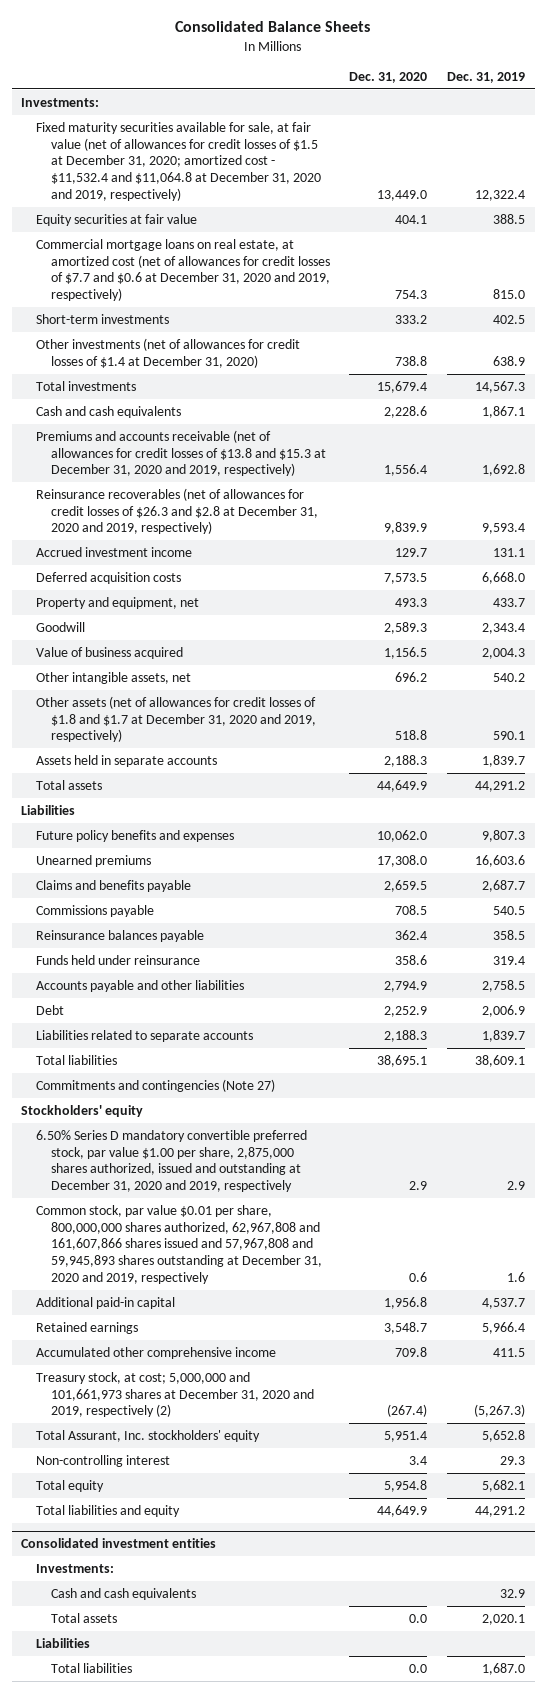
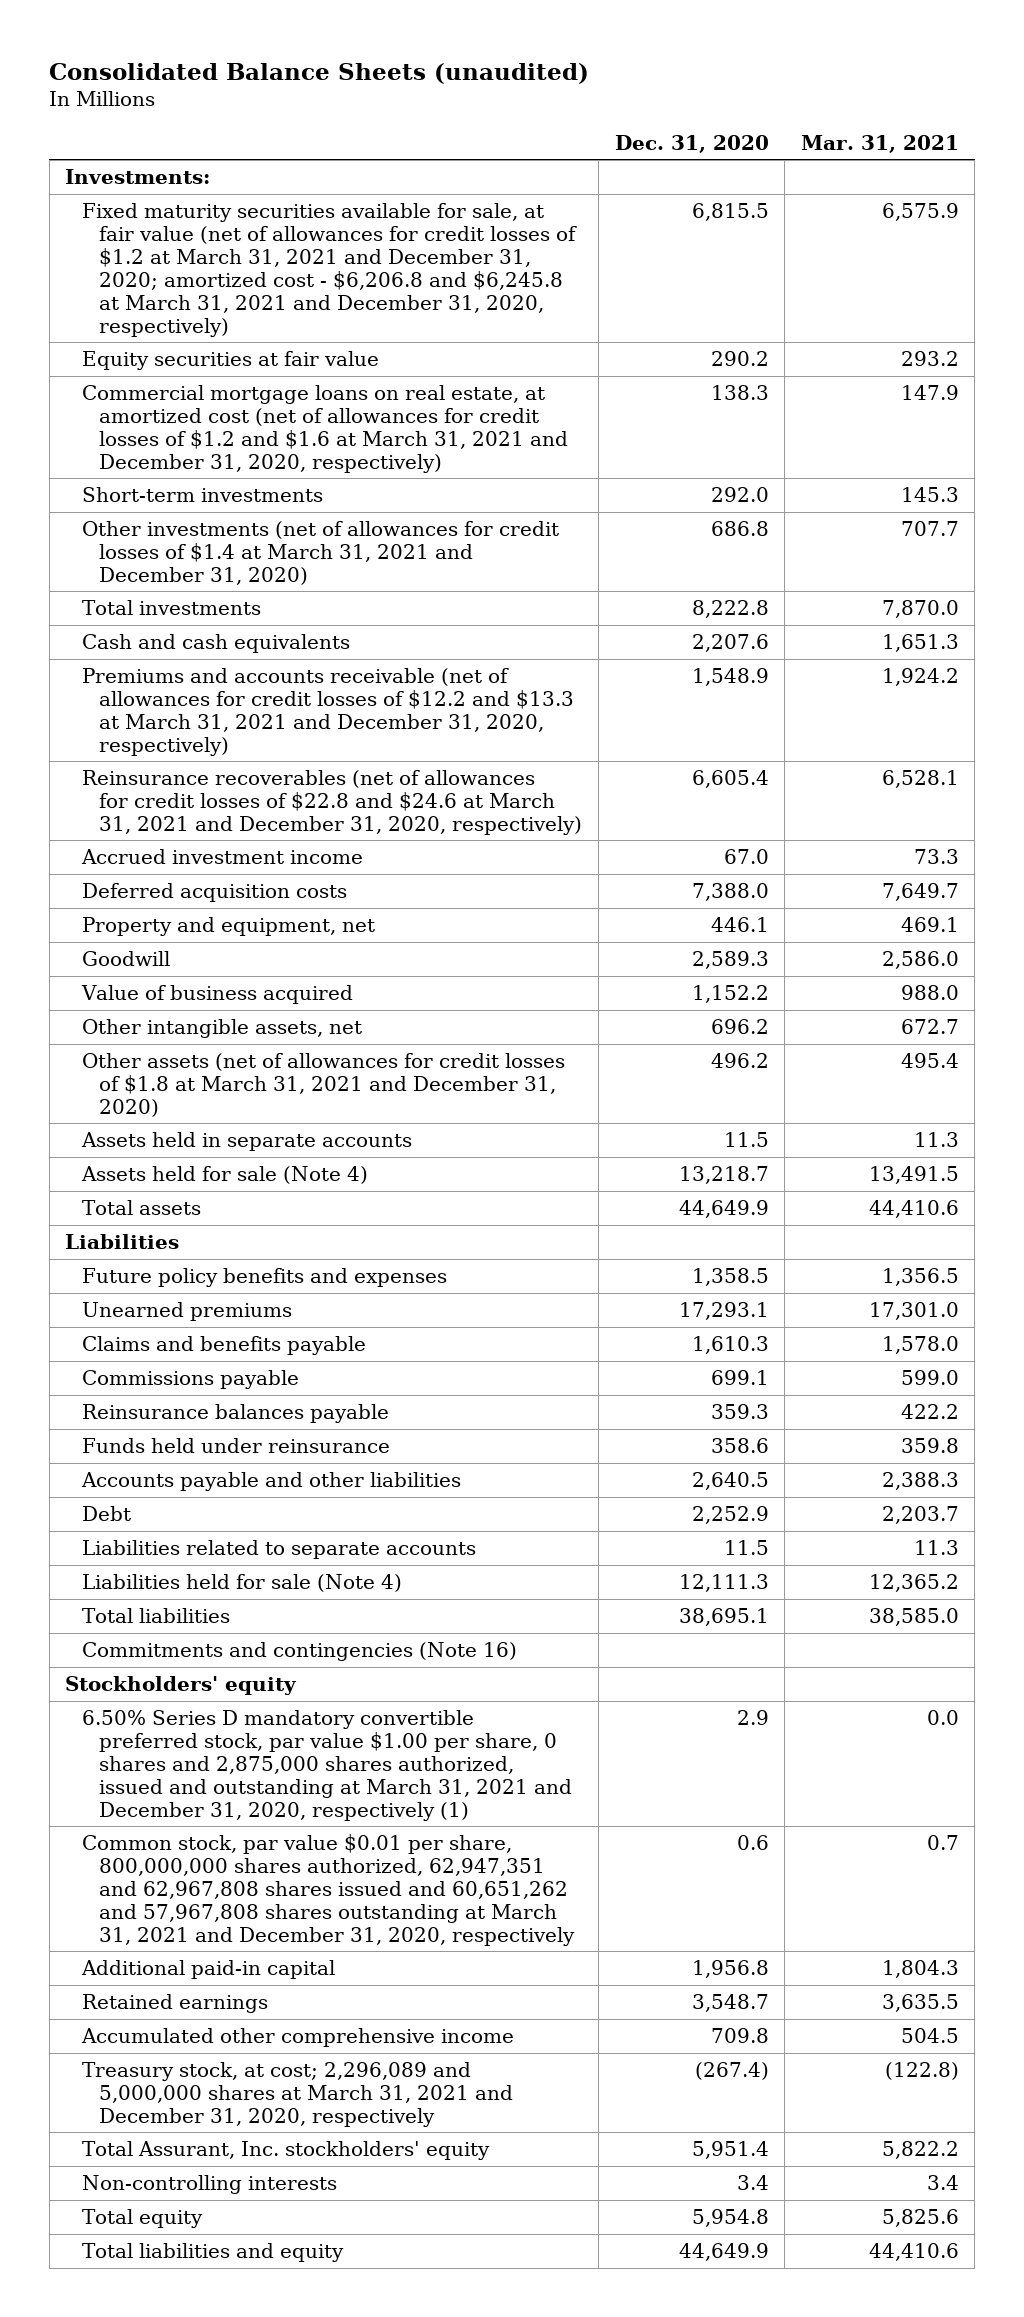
[175,21,371,33] Consolidated Balance Sheets -> [49,62,590,84] Consolidated Balance Sheets (unaudited)
[447,71,526,83] Dec. 31, 2019 -> none
none -> [800,134,959,153] Mar. 31, 2021
[36,121,321,201] Fixed maturity securities available for sale, at fair value (net of allowances for credit losses of $1.5 at December 31, 2020; amortized cost - $11,532.4 and $11,064.8 at December 31, 2020 and 2019, respectively) -> [82,202,578,337] Fixed maturity securities available for sale, at fair value (net of allowances for credit losses of $1.2 at March 31, 2021 and December 31, 2020; amortized cost - $6,206.8 and $6,245.8 at March 31, 2021 and December 31, 2020, respectively)
[377,189,428,201] 13,449.0 -> [691,202,769,221] 6,815.5
[395,214,428,224] 404.1 -> [710,350,769,366] 290.2
[36,238,330,302] Commercial mortgage loans on real estate, at amortized cost (net of allowances for credit losses of $7.7 and $0.6 at December 31, 2020 and 2019, respectively) -> [82,384,569,473] Commercial mortgage loans on real estate, at amortized cost (net of allowances for credit losses of $1.2 and $1.6 at March 31, 2021 and December 31, 2020, respectively)
[395,290,428,300] 754.3 -> [710,384,769,400] 138.3
[395,314,428,324] 333.2 -> [710,486,769,502] 292.0
[36,337,301,368] Other investments (net of allowances for credit losses of $1.4 at December 31, 2020) -> [82,520,560,585] Other investments (net of allowances for credit losses of $1.4 at March 31, 2021 and December 31, 2020)
[395,355,428,366] 738.8 -> [710,520,769,536] 686.8
[377,380,428,393] 15,679.4 -> [691,599,769,618] 8,222.8
[384,405,428,418] 2,228.6 -> [691,633,769,652] 2,207.6
[36,429,326,477] Premiums and accounts receivable (net of allowances for credit losses of $13.8 and $15.3 at December 31, 2020 and 2019, respectively) -> [82,667,575,756] Premiums and accounts receivable (net of allowances for credit losses of $12.2 and $13.3 at March 31, 2021 and December 31, 2020, respectively)
[384,464,428,477] 1,556.4 -> [691,667,769,686] 1,548.9
[36,487,318,535] Reinsurance recoverables (net of allowances for credit losses of $26.3 and $2.8 at December 31, 2020 and 2019, respectively) -> [82,769,583,835] Reinsurance recoverables (net of allowances for credit losses of $22.8 and $24.6 at March 31, 2021 and December 31, 2020, respectively)
[384,522,428,535] 9,839.9 -> [691,769,769,788] 6,605.4
[395,547,428,557] 129.7 -> [723,848,769,864] 67.0
[384,572,428,584] 7,573.5 -> [691,882,769,901] 7,388.0
[395,597,428,607] 493.3 -> [710,916,769,932] 446.1
[384,646,428,659] 1,156.5 -> [691,984,769,1003] 1,152.2
[36,695,317,743] Other assets (net of allowances for credit losses of $1.8 and $1.7 at December 31, 2020 and 2019, respectively) -> [82,1052,566,1117] Other assets (net of allowances for credit losses of $1.8 at March 31, 2021 and December 31, 2020)
[395,730,428,741] 518.8 -> [710,1052,769,1068] 496.2
[384,754,428,767] 2,188.3 -> [723,1131,769,1147] 11.5
none -> [81,1165,369,1184] Assets held for sale (Note 4)
[377,829,428,842] 10,062.0 -> [691,1267,769,1286] 1,358.5
[377,854,428,867] 17,308.0 -> [678,1301,769,1320] 17,293.1
[384,879,428,892] 2,659.5 -> [691,1335,769,1354] 1,610.3
[395,904,428,915] 708.5 -> [710,1369,769,1385] 699.1
[395,929,428,940] 362.4 -> [710,1403,769,1419] 359.3
[384,980,428,992] 2,794.9 -> [691,1471,769,1490] 2,640.5
[384,1029,428,1042] 2,188.3 -> [723,1539,769,1555] 11.5
none -> [82,1573,403,1592] Liabilities held for sale (Note 4)
[36,1078,276,1092] Commitments and contingencies (Note 27) -> [82,1641,518,1661] Commitments and contingencies (Note 16)
[36,1129,308,1193] 6.50% Series D mandatory convertible preferred stock, par value $1.00 per share, 2,875,000 shares authorized, issued and outstanding at December 31, 2020 and 2019, respectively -> [82,1709,573,1821] 6.50% Series D mandatory convertible preferred stock, par value $1.00 per share, 0 shares and 2,875,000 shares authorized, issued and outstanding at March 31, 2021 and December 31, 2020, respectively (1)
[36,1204,322,1284] Common stock, par value $0.01 per share, 800,000,000 shares authorized, 62,967,808 and 161,607,866 shares issued and 57,967,808 and 59,945,893 shares outstanding at December 31, 2020 and 2019, respectively -> [82,1833,576,1946] Common stock, par value $0.01 per share, 800,000,000 shares authorized, 62,947,351 and 62,967,808 shares issued and 60,651,262 and 57,967,808 shares outstanding at March 31, 2021 and December 31, 2020, respectively
[36,1371,314,1418] Treasury stock, at cost; 5,000,000 and 101,661,973 shares at December 31, 2020 and 2019, respectively (2) -> [82,2061,514,2127] Treasury stock, at cost; 2,296,089 and 5,000,000 shares at March 31, 2021 and December 31, 2020, respectively
[36,1454,171,1467] Non-controlling interest -> [82,2174,338,2194] Non-controlling interests
[21,1538,217,1549] Consolidated investment entities -> none
[36,1563,115,1573] Investments: -> none
[50,1587,196,1600] Cash and cash equivalents -> none
[50,1612,117,1623] Total assets -> none
[36,1637,91,1648] Liabilities -> none
[50,1662,132,1673] Total liabilities -> none

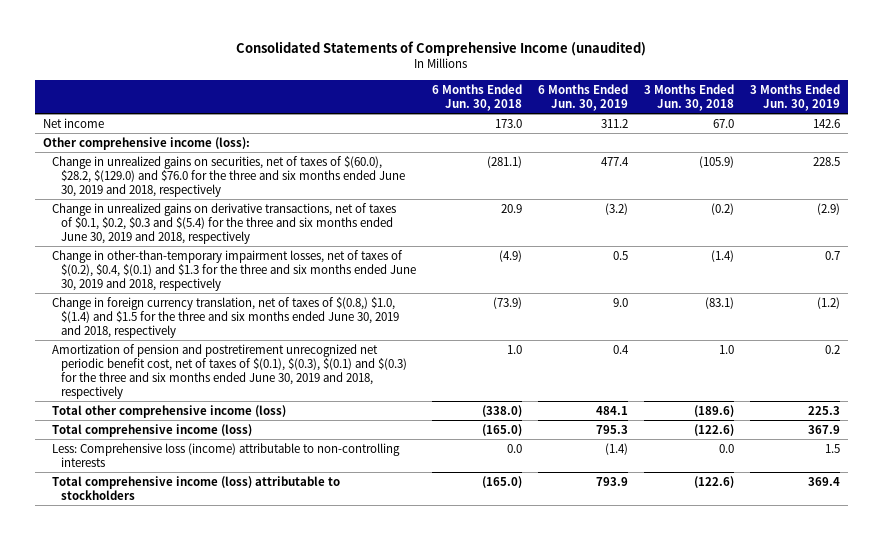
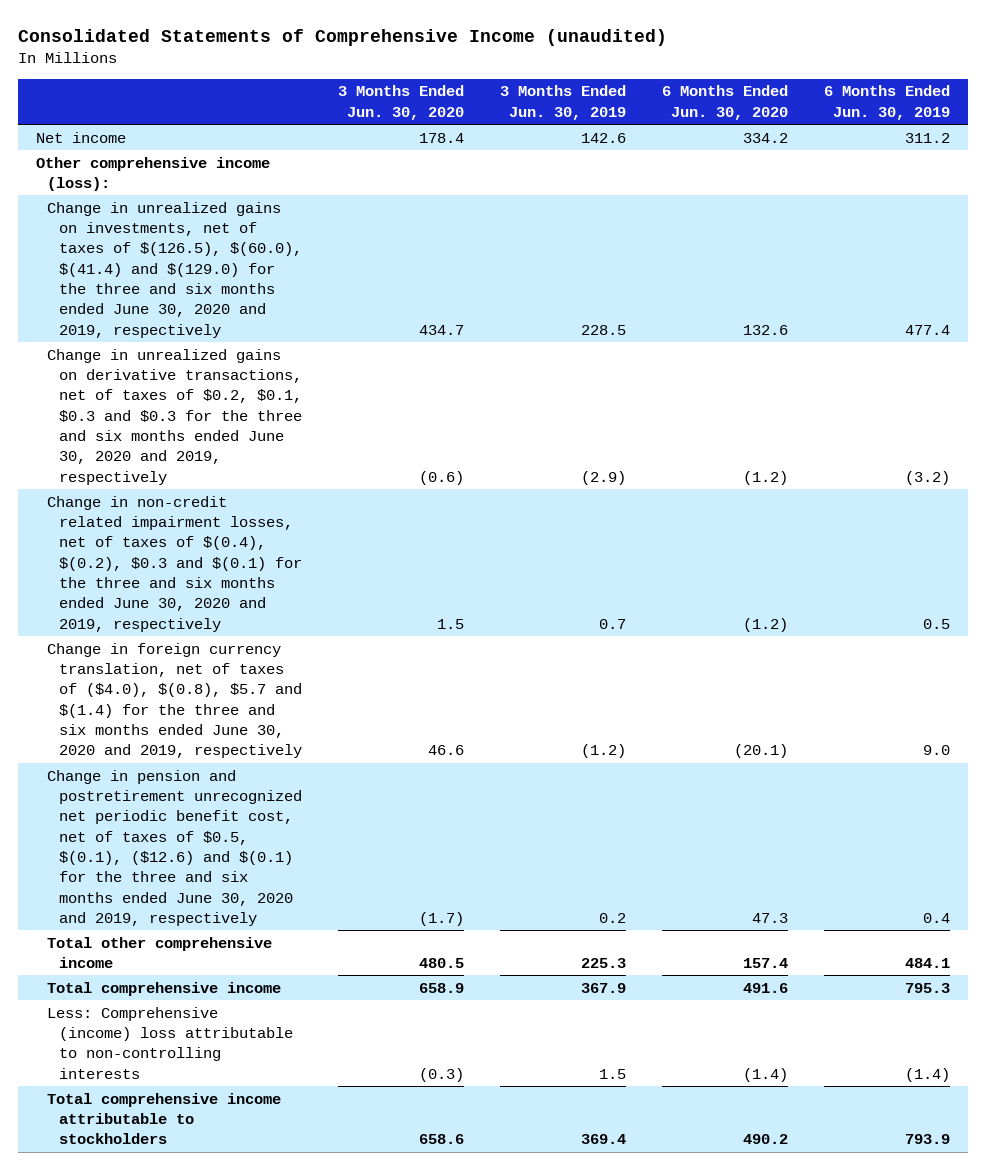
[432,83,523,111] 6 Months Ended Jun. 30, 2018 -> none
[643,83,734,111] 3 Months Ended Jun. 30, 2018 -> none
none -> [338,85,465,120] 3 Months Ended Jun. 30, 2020
none -> [662,85,789,120] 6 Months Ended Jun. 30, 2020
[52,155,406,197] Change in unrealized gains on securities, net of taxes of $(60.0), $28.2, $(129.0) and $76.0 for the three and six months ended June 30, 2019 and 2018, respectively -> [47,201,303,338] Change in unrealized gains on investments, net of taxes of $(126.5), $(60.0), $(41.4) and $(129.0) for the three and six months ended June 30, 2020 and 2019, respectively
[52,202,397,244] Change in unrealized gains on derivative transactions, net of taxes of $0.1, $0.2, $0.3 and $(5.4) for the three and six months ended June 30, 2019 and 2018, respectively -> [47,348,303,485] Change in unrealized gains on derivative transactions, net of taxes of $0.2, $0.1, $0.3 and $0.3 for the three and six months ended June 30, 2020 and 2019, respectively
[52,249,417,291] Change in other-than-temporary impairment losses, net of taxes of $(0.2), $0.4, $(0.1) and $1.3 for the three and six months ended June 30, 2019 and 2018, respectively -> [47,495,303,632] Change in non-credit related impairment losses, net of taxes of $(0.4), $(0.2), $0.3 and $(0.1) for the three and six months ended June 30, 2020 and 2019, respectively
[52,296,400,338] Change in foreign currency translation, net of taxes of $(0.8,) $1.0, $(1.4) and $1.5 for the three and six months ended June 30, 2019 and 2018, respectively -> [47,642,303,759] Change in foreign currency translation, net of taxes of ($4.0), $(0.8), $5.7 and $(1.4) for the three and six months ended June 30, 2020 and 2019, respectively
[52,343,408,399] Amortization of pension and postretirement unrecognized net periodic benefit cost, net of taxes of $(0.1), $(0.3), $(0.1) and $(0.3) for the three and six months ended June 30, 2019 and 2018, respectively -> [47,769,303,927] Change in pension and postretirement unrecognized net periodic benefit cost, net of taxes of $0.5, $(0.1), ($12.6) and $(0.1) for the three and six months ended June 30, 2020 and 2019, respectively
[52,404,287,418] Total other comprehensive income (loss) -> [47,936,273,969] Total other comprehensive income
[52,423,253,437] Total comprehensive income (loss) -> [47,981,282,996] Total comprehensive income
[52,442,401,467] Less: Comprehensive loss (income) attributable to non-controlling interests -> [47,1006,294,1079] Less: Comprehensive (income) loss attributable to non-controlling interests
[52,475,341,500] Total comprehensive income (loss) attributable to stockholders -> [47,1092,282,1145] Total comprehensive income attributable to stockholders

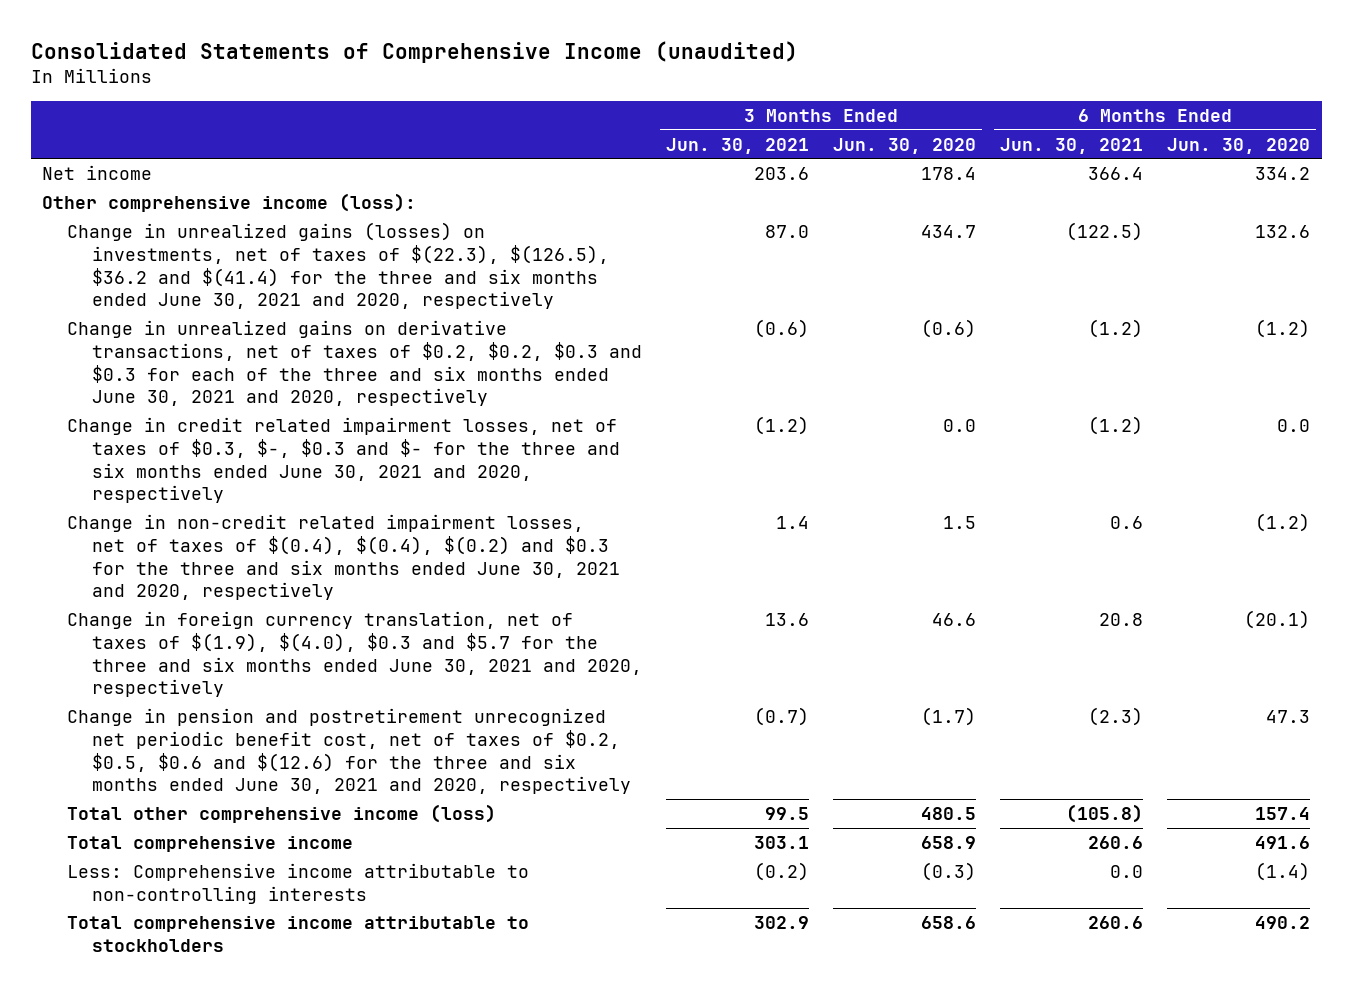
[500,85,627,120] 3 Months Ended Jun. 30, 2019 -> none
[824,85,951,120] 6 Months Ended Jun. 30, 2019 -> none
none -> [666,137,810,154] Jun. 30, 2021
none -> [999,137,1143,154] Jun. 30, 2021
[47,201,303,338] Change in unrealized gains on investments, net of taxes of $(126.5), $(60.0), $(41.4) and $(129.0) for the three and six months ended June 30, 2020 and 2019, respectively -> [67,221,610,310] Change in unrealized gains (losses) on investments, net of taxes of $(22.3), $(126.5), $36.2 and $(41.4) for the three and six months ended June 30, 2021 and 2020, respectively
[47,348,303,485] Change in unrealized gains on derivative transactions, net of taxes of $0.2, $0.1, $0.3 and $0.3 for the three and six months ended June 30, 2020 and 2019, respectively -> [67,319,643,407] Change in unrealized gains on derivative transactions, net of taxes of $0.2, $0.2, $0.3 and $0.3 for each of the three and six months ended June 30, 2021 and 2020, respectively
none -> [67,416,621,504] Change in credit related impairment losses, net of taxes of $0.3, $-, $0.3 and $- for the three and six months ended June 30, 2021 and 2020, respectively
[47,495,303,632] Change in non-credit related impairment losses, net of taxes of $(0.4), $(0.2), $0.3 and $(0.1) for the three and six months ended June 30, 2020 and 2019, respectively -> [67,513,621,601] Change in non-credit related impairment losses, net of taxes of $(0.4), $(0.4), $(0.2) and $0.3 for the three and six months ended June 30, 2021 and 2020, respectively
[47,642,303,759] Change in foreign currency translation, net of taxes of ($4.0), $(0.8), $5.7 and $(1.4) for the three and six months ended June 30, 2020 and 2019, respectively -> [67,610,643,698] Change in foreign currency translation, net of taxes of $(1.9), $(4.0), $0.3 and $5.7 for the three and six months ended June 30, 2021 and 2020, respectively
[47,769,303,927] Change in pension and postretirement unrecognized net periodic benefit cost, net of taxes of $0.5, $(0.1), ($12.6) and $(0.1) for the three and six months ended June 30, 2020 and 2019, respectively -> [67,707,632,795] Change in pension and postretirement unrecognized net periodic benefit cost, net of taxes of $0.2, $0.5, $0.6 and $(12.6) for the three and six months ended June 30, 2021 and 2020, respectively
[47,936,273,969] Total other comprehensive income -> [67,803,497,823] Total other comprehensive income (loss)
[47,1006,294,1079] Less: Comprehensive (income) loss attributable to non-controlling interests -> [67,862,530,904] Less: Comprehensive income attributable to non-controlling interests

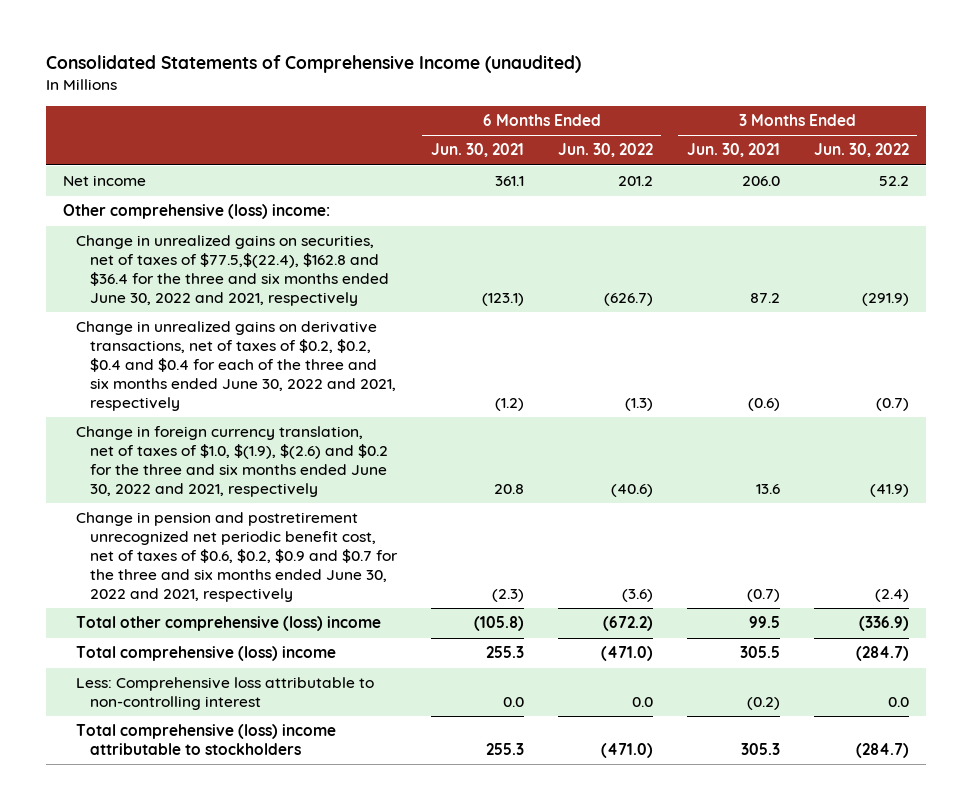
[833,137,977,154] Jun. 30, 2020 -> none
[1166,137,1310,154] Jun. 30, 2020 -> none
none -> [557,143,653,158] Jun. 30, 2022
none -> [813,143,909,158] Jun. 30, 2022
[67,416,621,504] Change in credit related impairment losses, net of taxes of $0.3, $-, $0.3 and $- for the three and six months ended June 30, 2021 and 2020, respectively -> none
[67,513,621,601] Change in non-credit related impairment losses, net of taxes of $(0.4), $(0.4), $(0.2) and $0.3 for the three and six months ended June 30, 2021 and 2020, respectively -> none
[754,166,810,180] 203.6 -> [741,176,780,187] 206.0
[1087,166,1143,180] 366.4 -> [494,176,524,187] 361.1
[42,192,417,212] Other comprehensive income (loss): -> [62,204,330,220] Other comprehensive (loss) income:
[67,221,610,310] Change in unrealized gains (losses) on investments, net of taxes of $(22.3), $(126.5), $36.2 and $(41.4) for the three and six months ended June 30, 2021 and 2020, respectively -> [76,235,389,306] Change in unrealized gains on securities, net of taxes of $77.5,$(22.4), $162.8 and $36.4 for the three and six months ended June 30, 2022 and 2021, respectively
[765,224,810,238] 87.0 -> [749,292,780,303] 87.2
[1065,221,1143,241] (122.5) -> [481,292,524,306] (123.1)
[67,319,643,407] Change in unrealized gains on derivative transactions, net of taxes of $0.2, $0.2, $0.3 and $0.3 for each of the three and six months ended June 30, 2021 and 2020, respectively -> [76,321,396,411] Change in unrealized gains on derivative transactions, net of taxes of $0.2, $0.2, $0.4 and $0.4 for each of the three and six months ended June 30, 2022 and 2021, respectively
[67,610,643,698] Change in foreign currency translation, net of taxes of $(1.9), $(4.0), $0.3 and $5.7 for the three and six months ended June 30, 2021 and 2020, respectively -> [76,426,388,497] Change in foreign currency translation, net of taxes of $1.0, $(1.9), $(2.6) and $0.2 for the three and six months ended June 30, 2022 and 2021, respectively
[67,707,632,795] Change in pension and postretirement unrecognized net periodic benefit cost, net of taxes of $0.2, $0.5, $0.6 and $(12.6) for the three and six months ended June 30, 2021 and 2020, respectively -> [76,512,398,602] Change in pension and postretirement unrecognized net periodic benefit cost, net of taxes of $0.6, $0.2, $0.9 and $0.7 for the three and six months ended June 30, 2022 and 2021, respectively
[67,803,497,823] Total other comprehensive income (loss) -> [76,616,382,632] Total other comprehensive (loss) income
[67,835,354,852] Total comprehensive income -> [76,646,337,662] Total comprehensive (loss) income
[754,835,810,849] 303.1 -> [739,646,780,659] 305.5
[1087,835,1143,849] 260.6 -> [485,646,524,659] 255.3
[67,862,530,904] Less: Comprehensive income attributable to non-controlling interests -> [76,677,375,711] Less: Comprehensive loss attributable to non-controlling interest
[67,915,530,952] Total comprehensive income attributable to stockholders -> [76,724,337,756] Total comprehensive (loss) income attributable to stockholders
[754,915,810,929] 302.9 -> [740,743,780,756] 305.3
[1087,915,1143,929] 260.6 -> [485,743,524,756] 255.3

